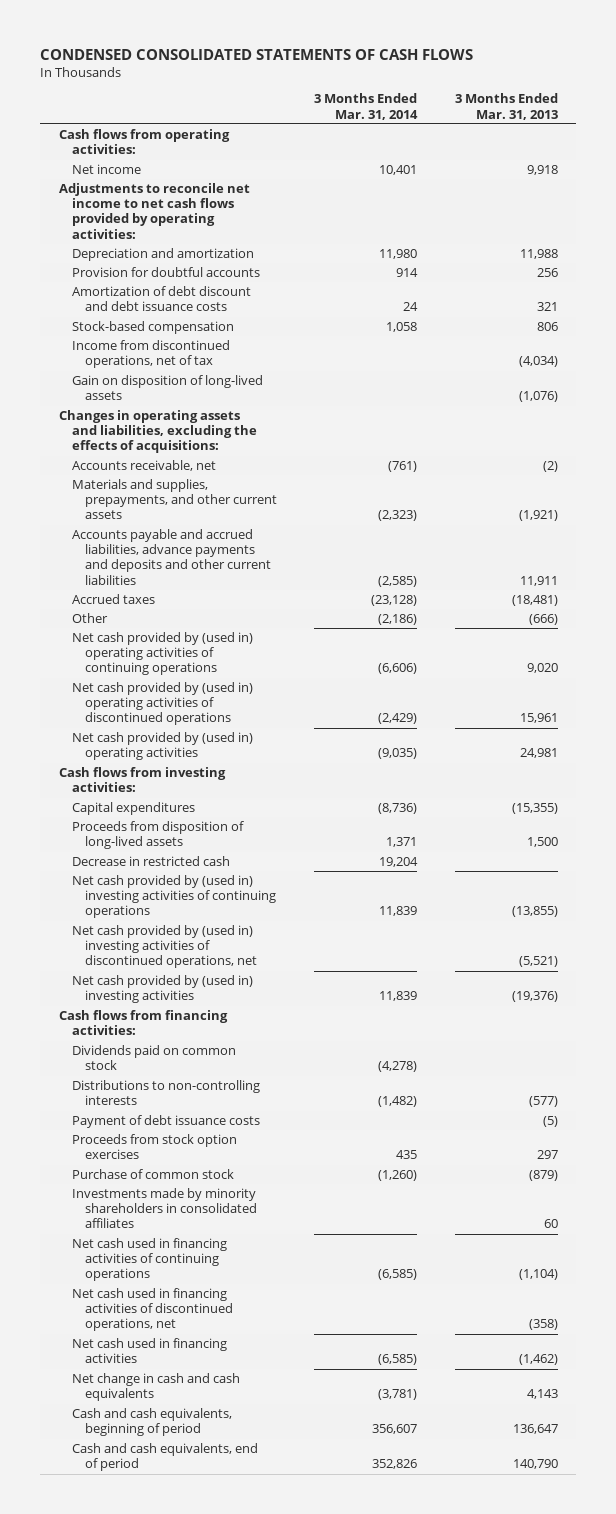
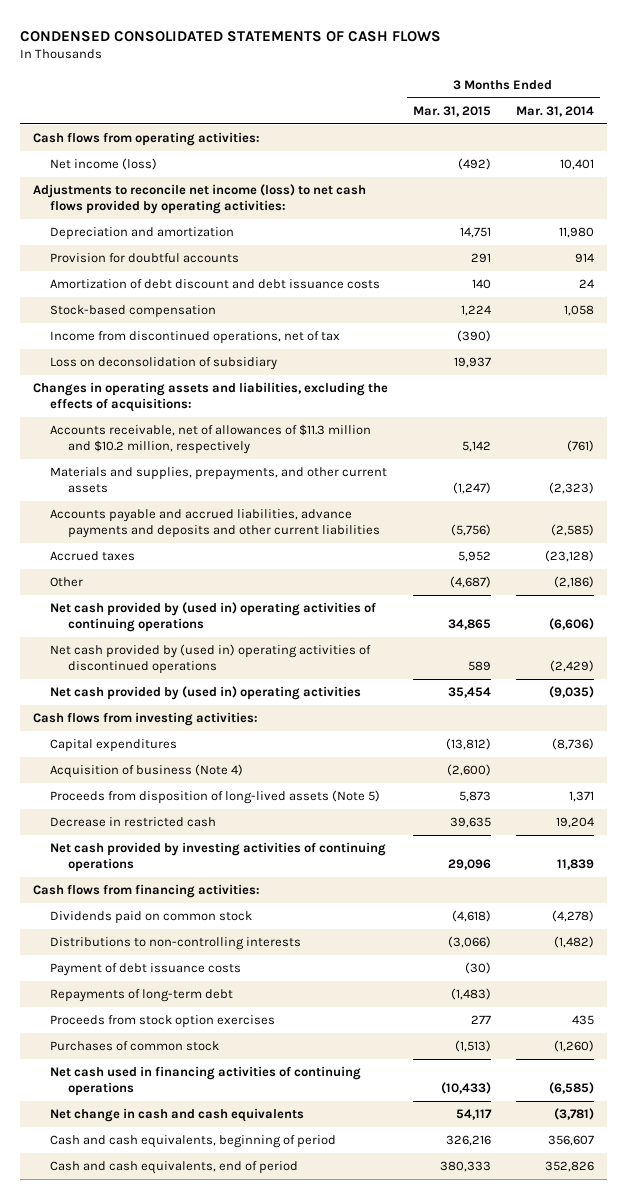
[454,93,558,120] 3 Months Ended Mar. 31, 2013 -> none
none -> [412,105,491,117] Mar. 31, 2015
[71,164,141,175] Net income -> [50,158,158,171] Net income (loss)
[58,183,250,239] Adjustments to reconcile net income to net cash flows provided by operating activities: -> [32,184,366,215] Adjustments to reconcile net income (loss) to net cash flows provided by operating activities:
[71,375,263,401] Gain on disposition of long-lived assets -> none
none -> [50,357,278,371] Loss on deconsolidation of subsidiary
[71,460,216,472] Accounts receivable, net -> [50,424,372,455] Accounts receivable, net of allowances of $11.3 million and $10.2 million, respectively
none -> [50,764,244,779] Acquisition of business (Note 4)
[71,821,244,850] Proceeds from disposition of long-lived assets -> [50,790,381,805] Proceeds from disposition of long-lived assets (Note 5)
[71,925,257,969] Net cash provided by (used in) investing activities of discontinued operations, net -> none
[71,975,253,1004] Net cash provided by (used in) investing activities -> none
[71,875,276,919] Net cash provided by (used in) investing activities of continuing operations -> [50,842,387,873] Net cash provided by investing activities of continuing operations
none -> [50,989,234,1003] Repayments of long-term debt
[71,1188,257,1229] Investments made by minority shareholders in consolidated affiliates -> none
[71,1169,234,1180] Purchase of common stock -> [50,1041,220,1052] Purchases of common stock
[71,1288,233,1332] Net cash used in financing activities of discontinued operations, net -> none
[71,1338,227,1364] Net cash used in financing activities -> none

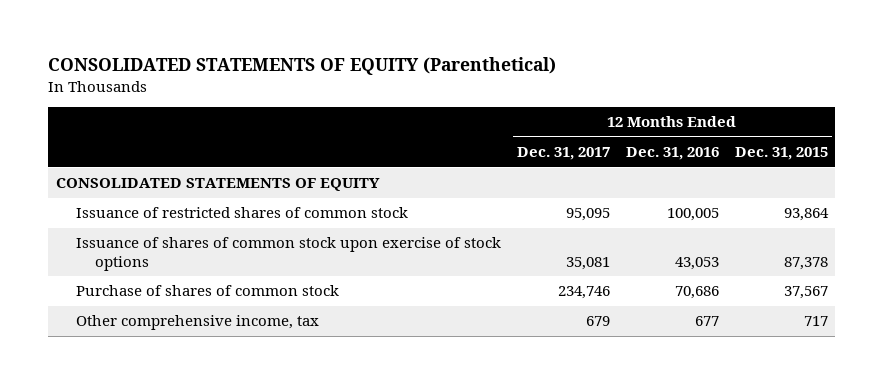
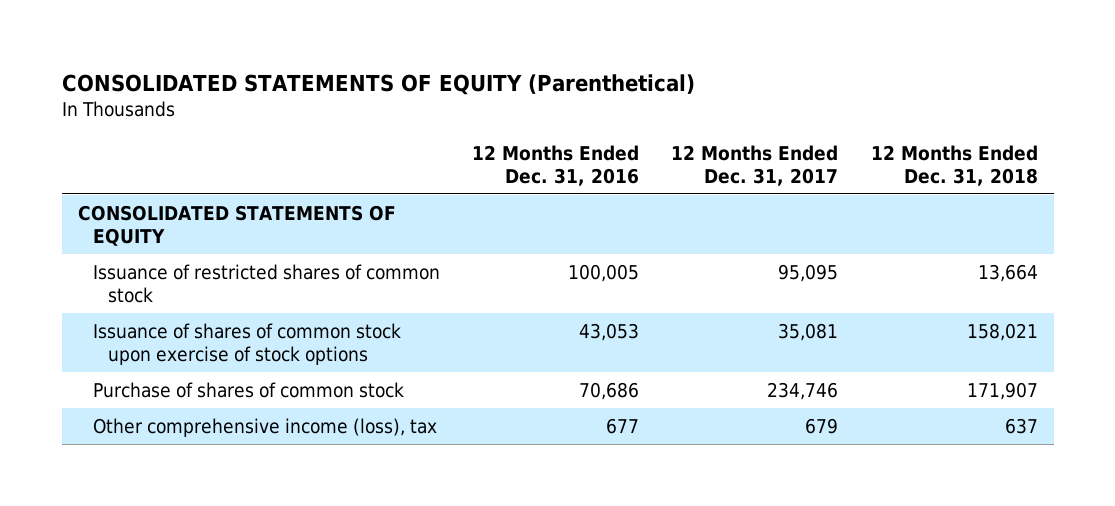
[734,147,828,161] Dec. 31, 2015 -> none
none -> [870,144,1038,186] 12 Months Ended Dec. 31, 2018
[75,315,319,331] Other comprehensive income, tax -> [92,417,437,437] Other comprehensive income (loss), tax

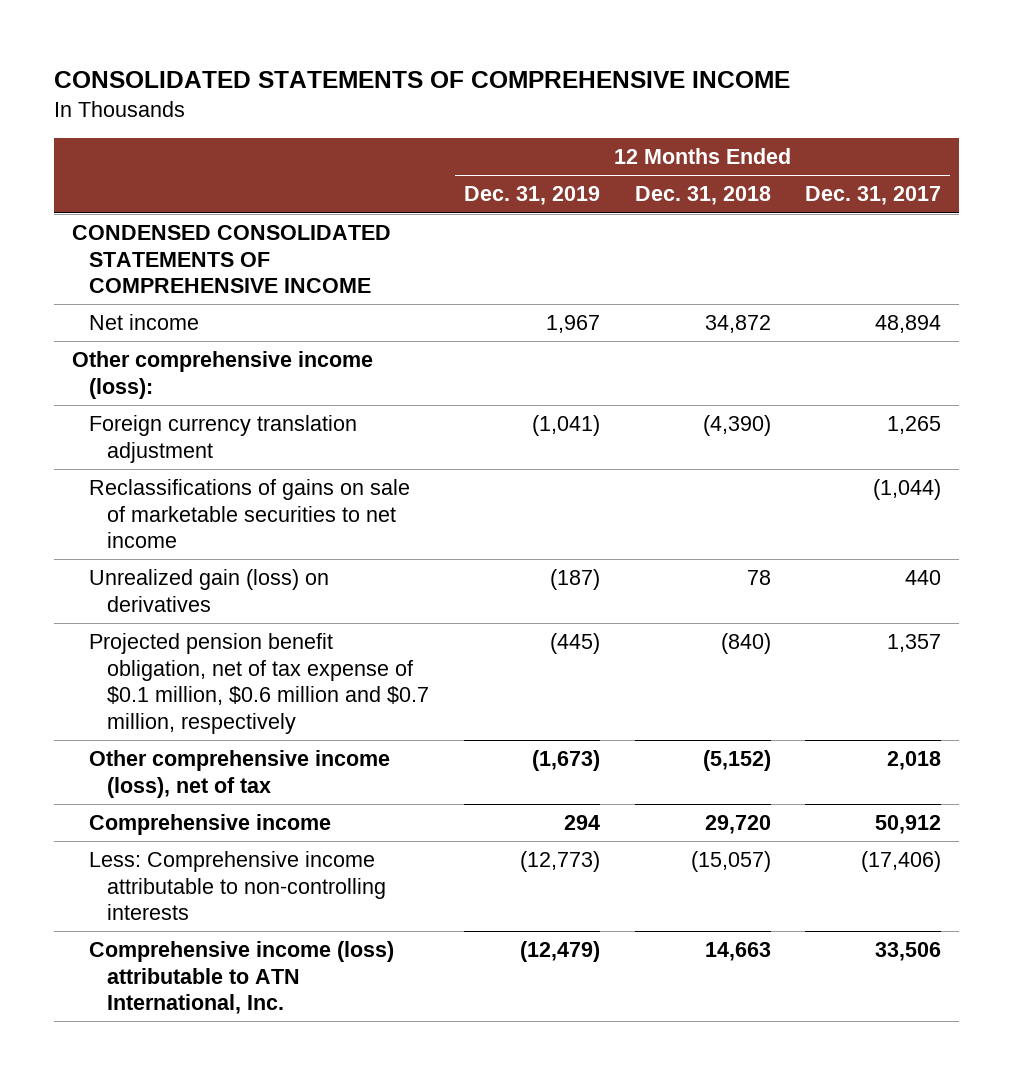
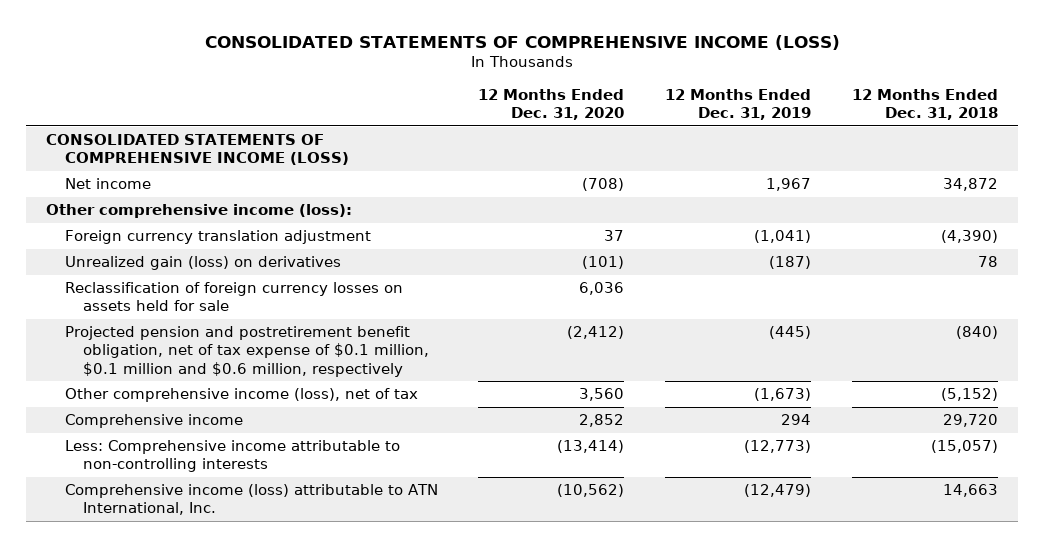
[54,70,791,88] CONSOLIDATED STATEMENTS OF COMPREHENSIVE INCOME -> [204,34,840,50] CONSOLIDATED STATEMENTS OF COMPREHENSIVE INCOME (LOSS)
[805,186,942,206] Dec. 31, 2017 -> none
none -> [478,88,625,121] 12 Months Ended Dec. 31, 2020
[71,225,391,294] CONDENSED CONSOLIDATED STATEMENTS OF COMPREHENSIVE INCOME -> [46,134,349,166] CONSOLIDATED STATEMENTS OF COMPREHENSIVE INCOME (LOSS)
[89,479,411,549] Reclassifications of gains on sale of marketable securities to net income -> none
none -> [64,282,403,312] Reclassification of foreign currency losses on assets held for sale
[89,633,430,734] Projected pension benefit obligation, net of tax expense of $0.1 million, $0.6 million and $0.7 million, respectively -> [64,326,430,377] Projected pension and postretirement benefit obligation, net of tax expense of $0.1 million, $0.1 million and $0.6 million, respectively

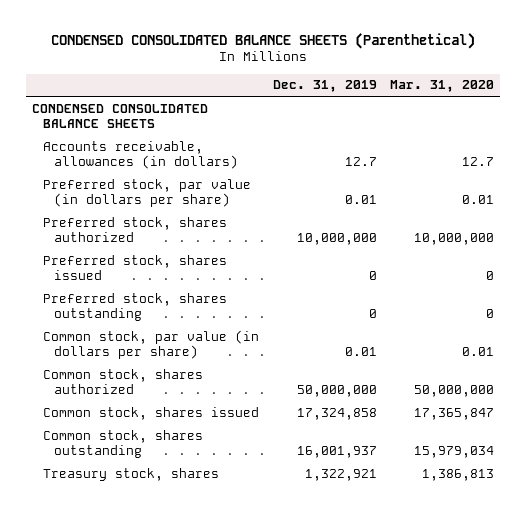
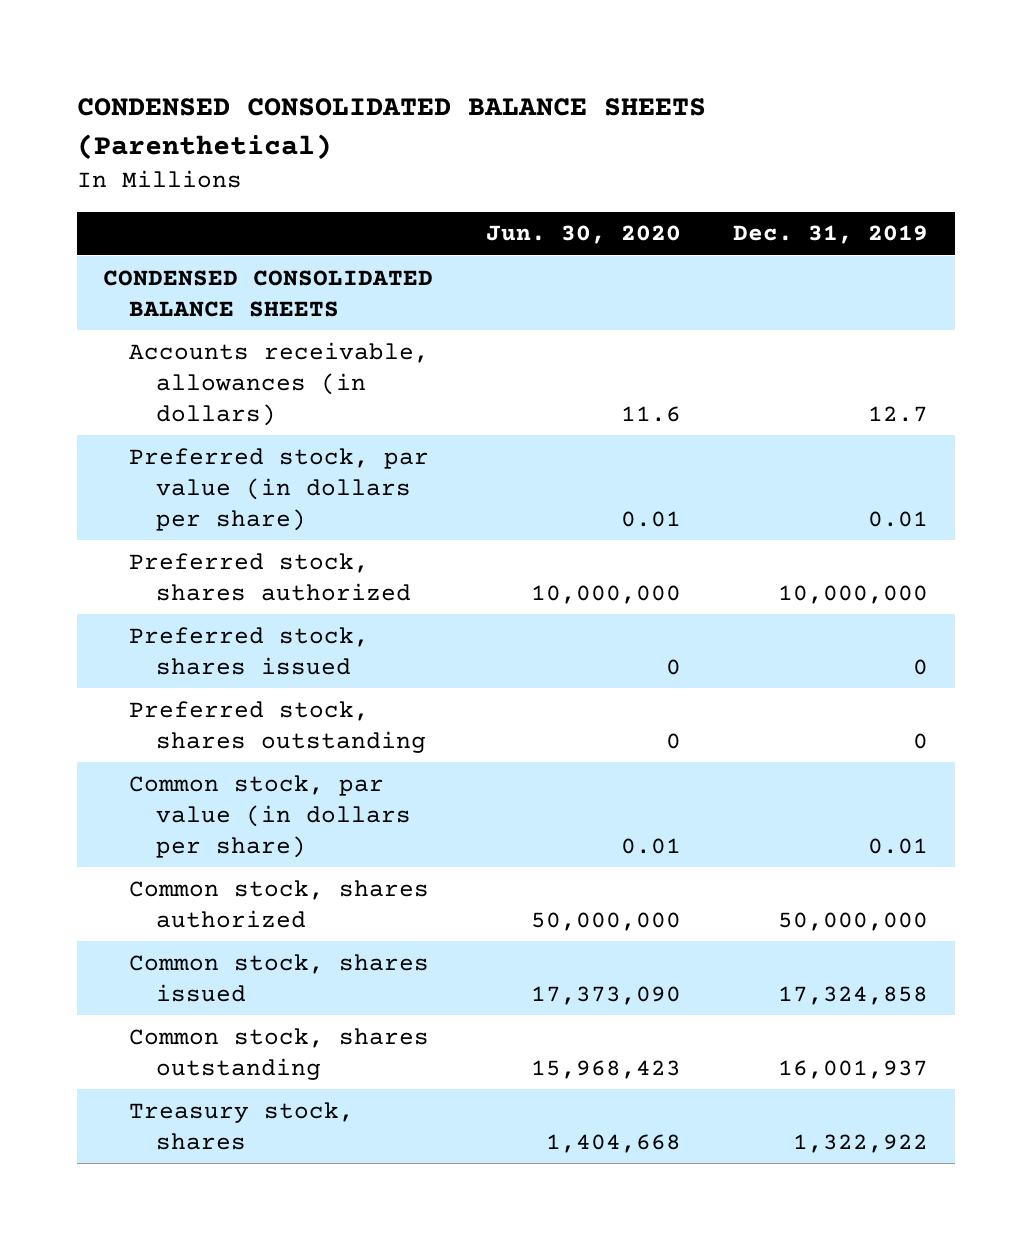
[389,80,494,93] Mar. 31, 2020 -> none
none -> [485,225,681,245] Jun. 30, 2020
[304,468,377,481] 1,322,921 -> [793,1133,929,1153] 1,322,922

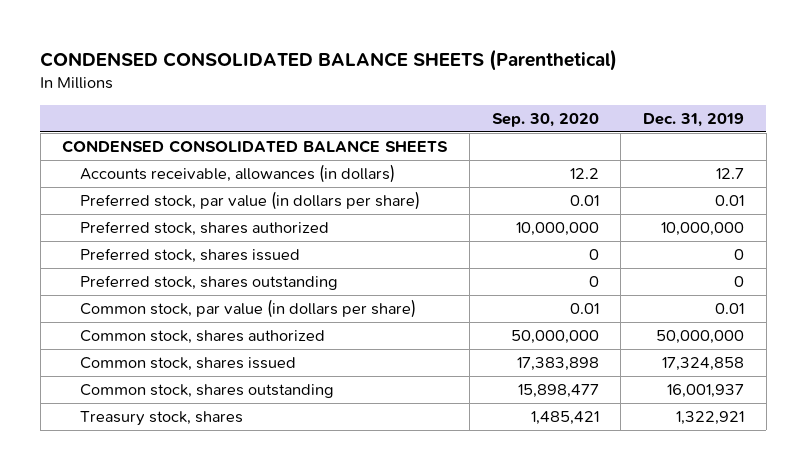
[485,225,681,245] Jun. 30, 2020 -> none
none -> [491,112,599,127] Sep. 30, 2020
[793,1133,929,1153] 1,322,922 -> [676,411,745,426] 1,322,921

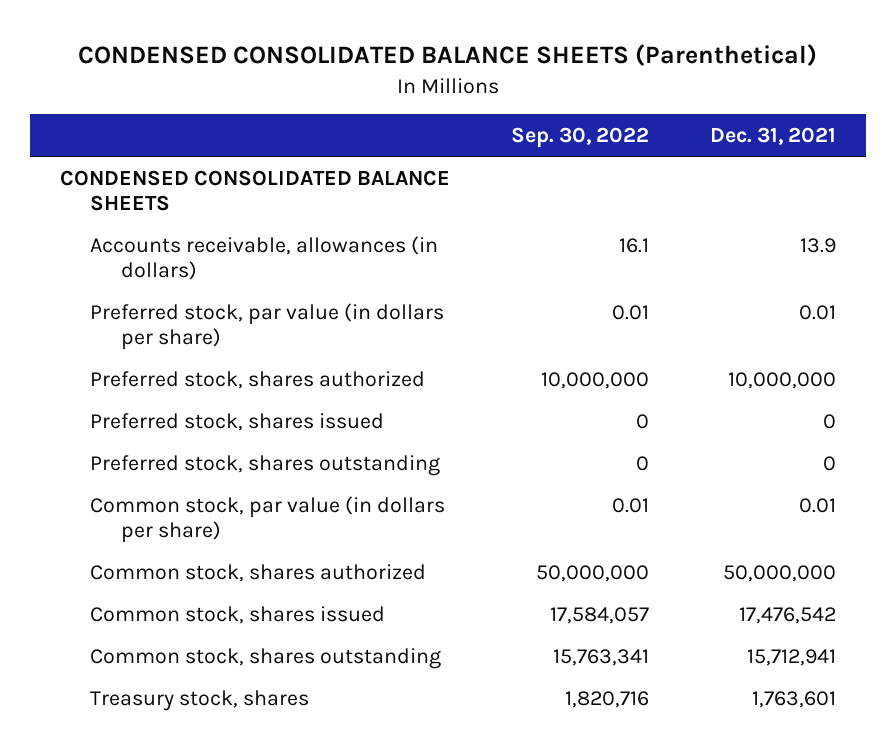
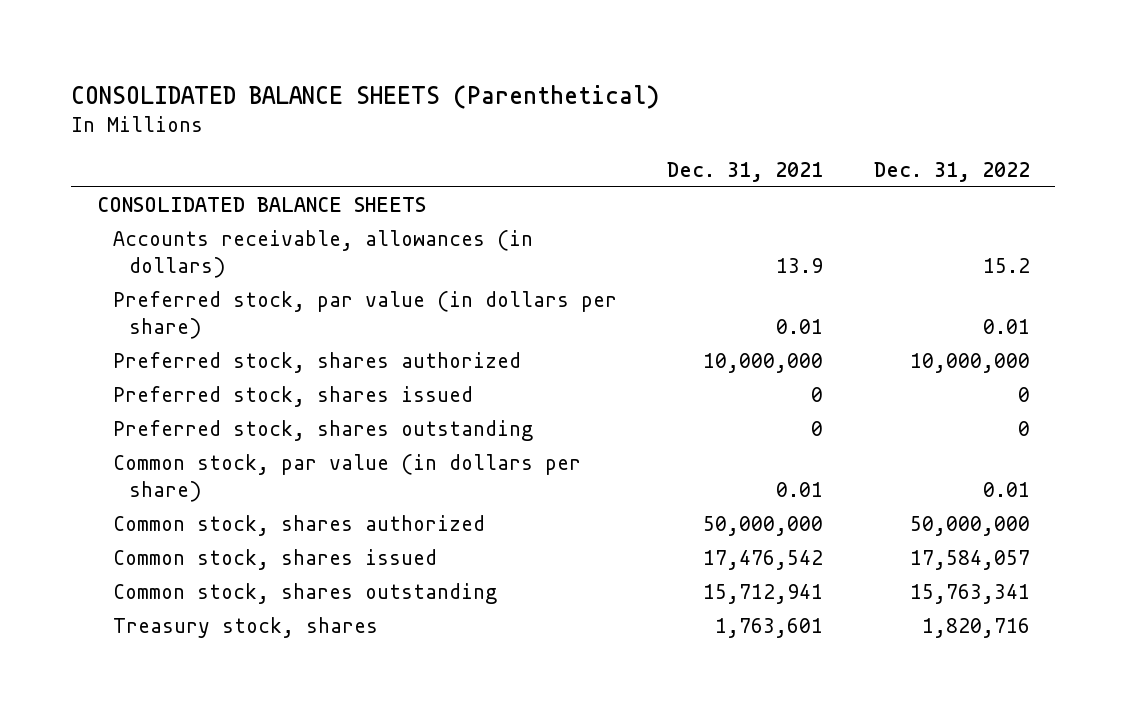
[78,44,818,67] CONDENSED CONSOLIDATED BALANCE SHEETS (Parenthetical) -> [71,84,660,109] CONSOLIDATED BALANCE SHEETS (Parenthetical)
[511,127,650,149] Sep. 30, 2022 -> none
none -> [873,162,1030,183] Dec. 31, 2022
[60,169,451,212] CONDENSED CONSOLIDATED BALANCE SHEETS -> [96,197,426,213] CONSOLIDATED BALANCE SHEETS

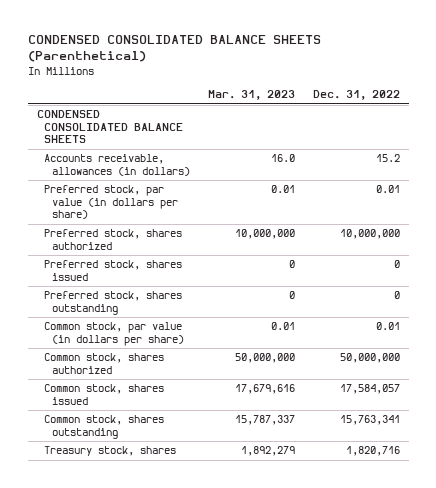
[71,84,660,109] CONSOLIDATED BALANCE SHEETS (Parenthetical) -> [27,35,321,63] CONDENSED CONSOLIDATED BALANCE SHEETS (Parenthetical)
[667,162,824,183] Dec. 31, 2021 -> none
none -> [207,90,295,101] Mar. 31, 2023
[96,197,426,213] CONSOLIDATED BALANCE SHEETS -> [36,110,184,144] CONDENSED CONSOLIDATED BALANCE SHEETS

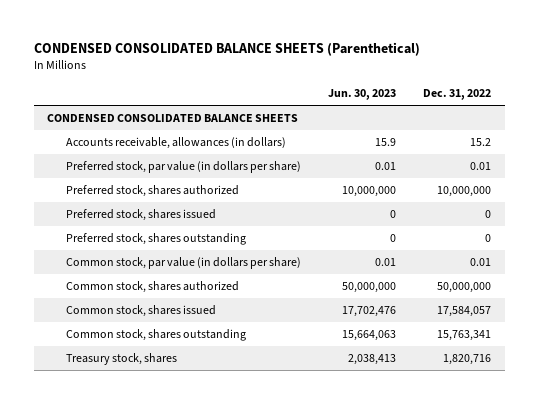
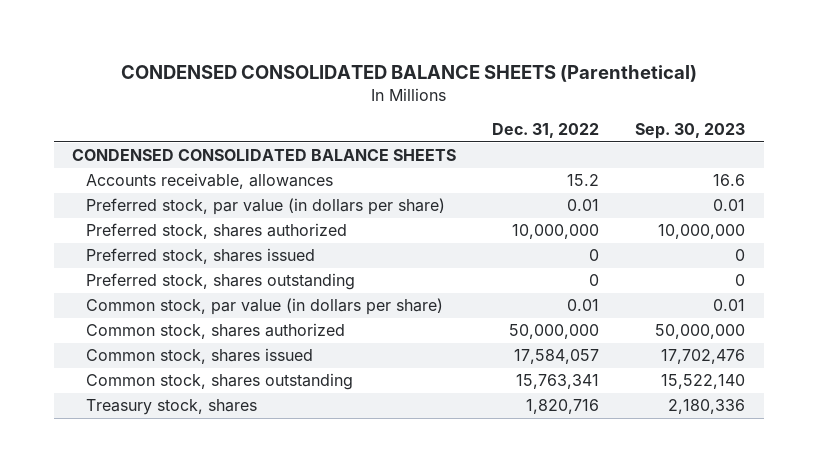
[328,89,397,101] Jun. 30, 2023 -> none
none -> [635,123,746,140] Sep. 30, 2023
[66,137,287,150] Accounts receivable, allowances (in dollars) -> [85,173,333,190] Accounts receivable, allowances

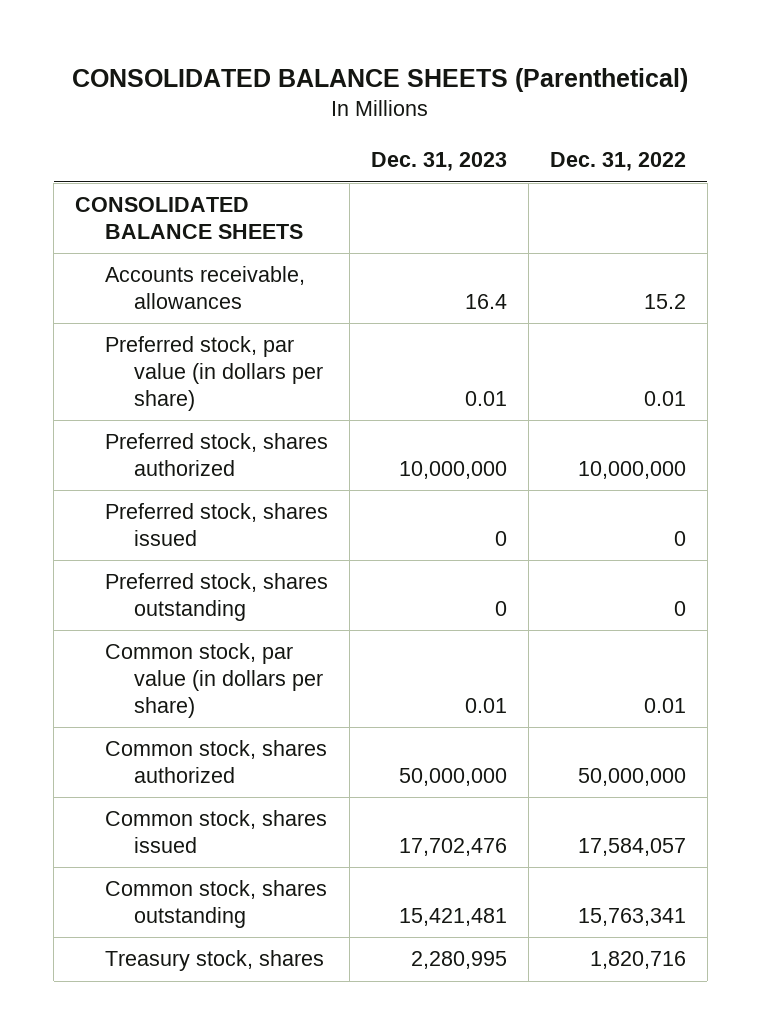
[120,64,697,82] CONDENSED CONSOLIDATED BALANCE SHEETS (Parenthetical) -> [72,68,689,93] CONSOLIDATED BALANCE SHEETS (Parenthetical)
[635,123,746,140] Sep. 30, 2023 -> none
none -> [370,152,507,172] Dec. 31, 2023
[72,149,457,162] CONDENSED CONSOLIDATED BALANCE SHEETS -> [75,197,303,239] CONSOLIDATED BALANCE SHEETS

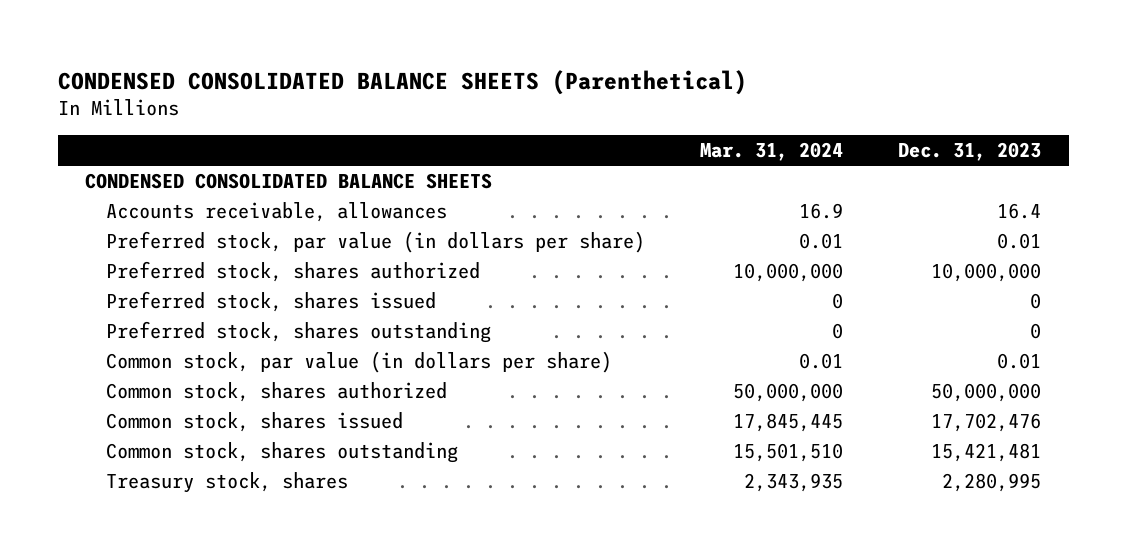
[72,68,689,93] CONSOLIDATED BALANCE SHEETS (Parenthetical) -> [57,69,747,95] CONDENSED CONSOLIDATED BALANCE SHEETS (Parenthetical)
[549,152,686,172] Dec. 31, 2022 -> none
none -> [700,142,844,162] Mar. 31, 2024
[75,197,303,239] CONSOLIDATED BALANCE SHEETS -> [85,172,493,189] CONDENSED CONSOLIDATED BALANCE SHEETS

